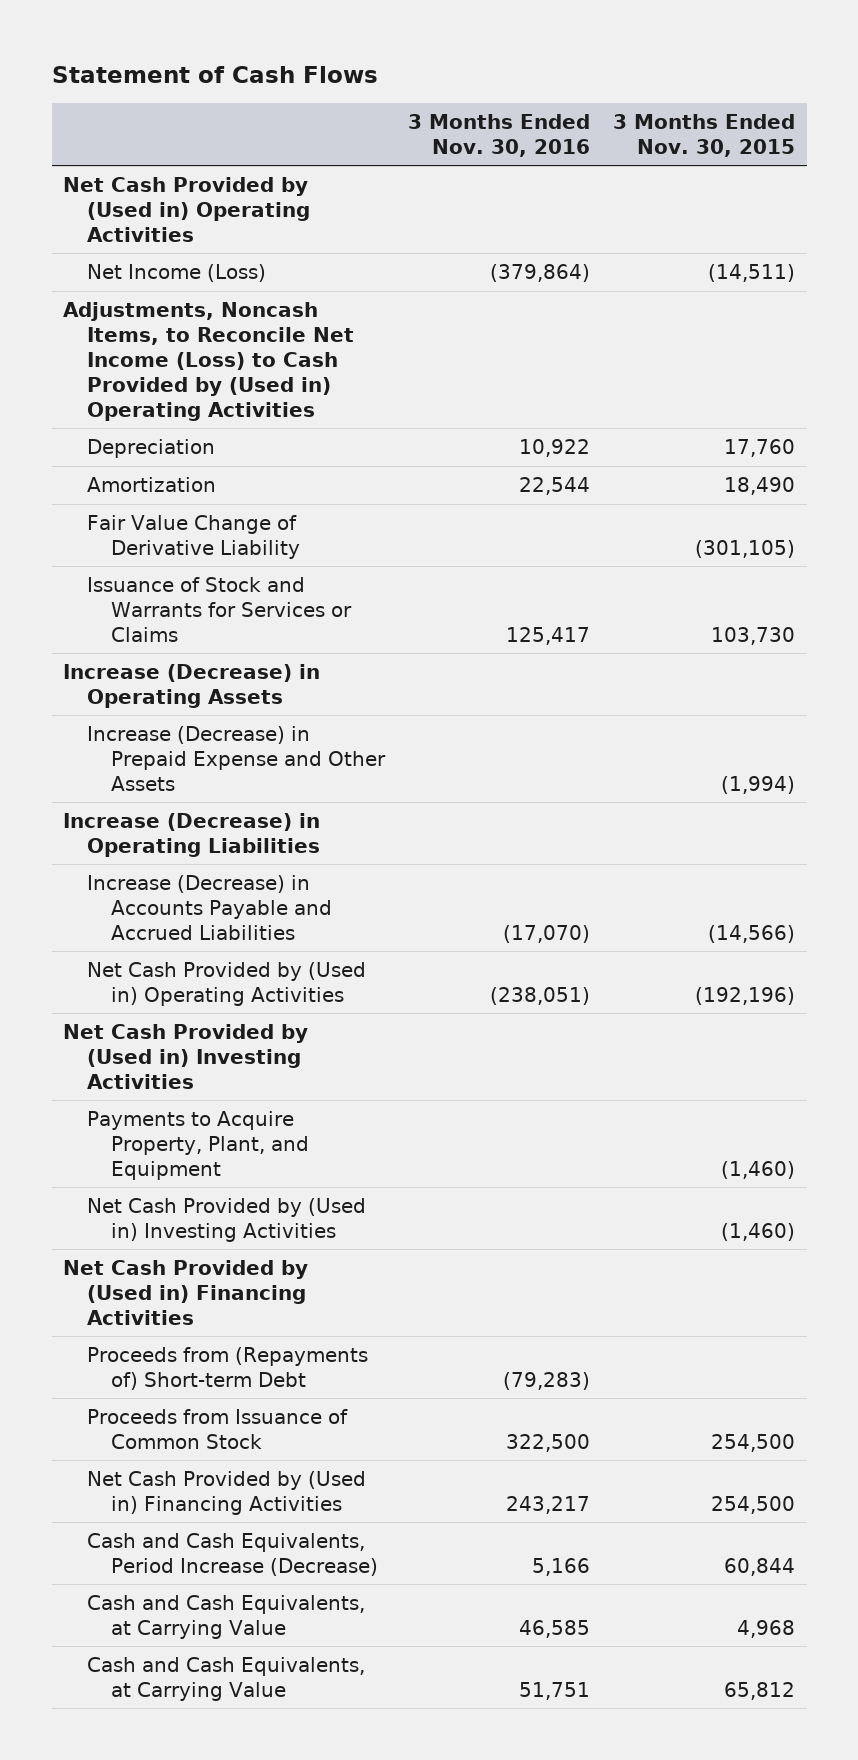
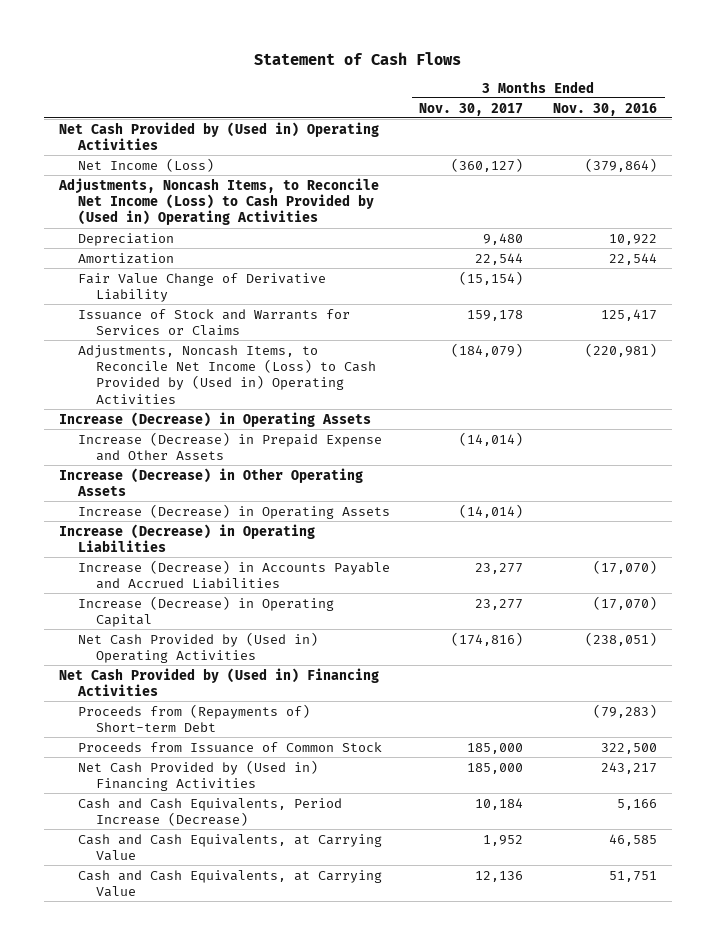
[613,113,796,157] 3 Months Ended Nov. 30, 2015 -> none
none -> [419,102,524,116] Nov. 30, 2017
none -> [77,344,377,404] Adjustments, Noncash Items, to Reconcile Net Income (Loss) to Cash Provided by (Used in) Operating Activities
none -> [59,467,364,496] Increase (Decrease) in Other Operating Assets
none -> [77,503,390,519] Increase (Decrease) in Operating Assets
none -> [77,595,334,627] Increase (Decrease) in Operating Capital
[63,1024,309,1089] Net Cash Provided by (Used in) Investing Activities -> none
[87,1111,310,1180] Payments to Acquire Property, Plant, and Equipment -> none
[87,1198,367,1242] Net Cash Provided by (Used in) Investing Activities -> none

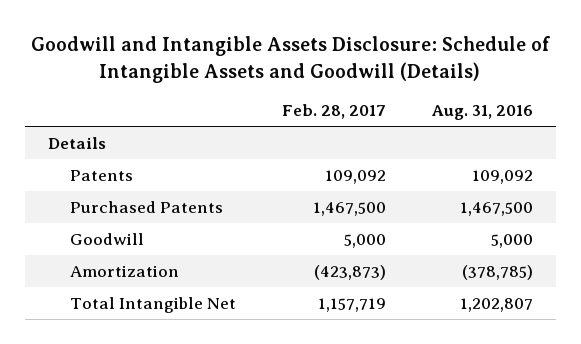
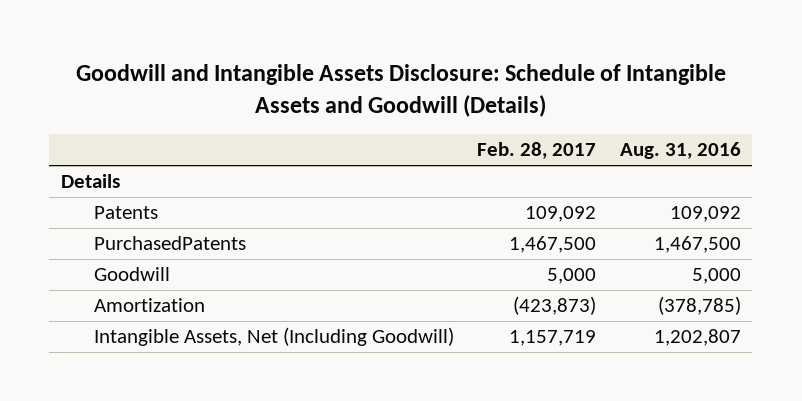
[70,200,224,213] Purchased Patents -> [93,236,246,251] PurchasedPatents
[70,296,237,313] Total Intangible Net -> [93,327,454,347] Intangible Assets, Net (Including Goodwill)

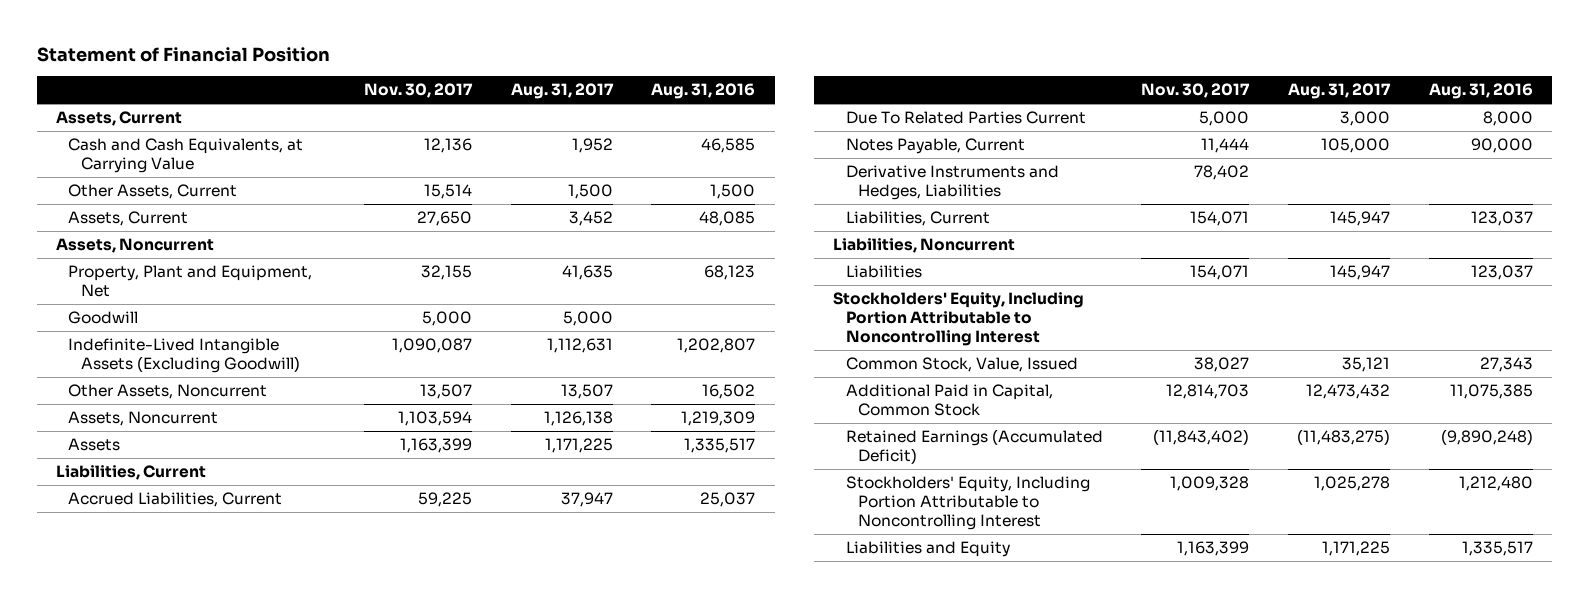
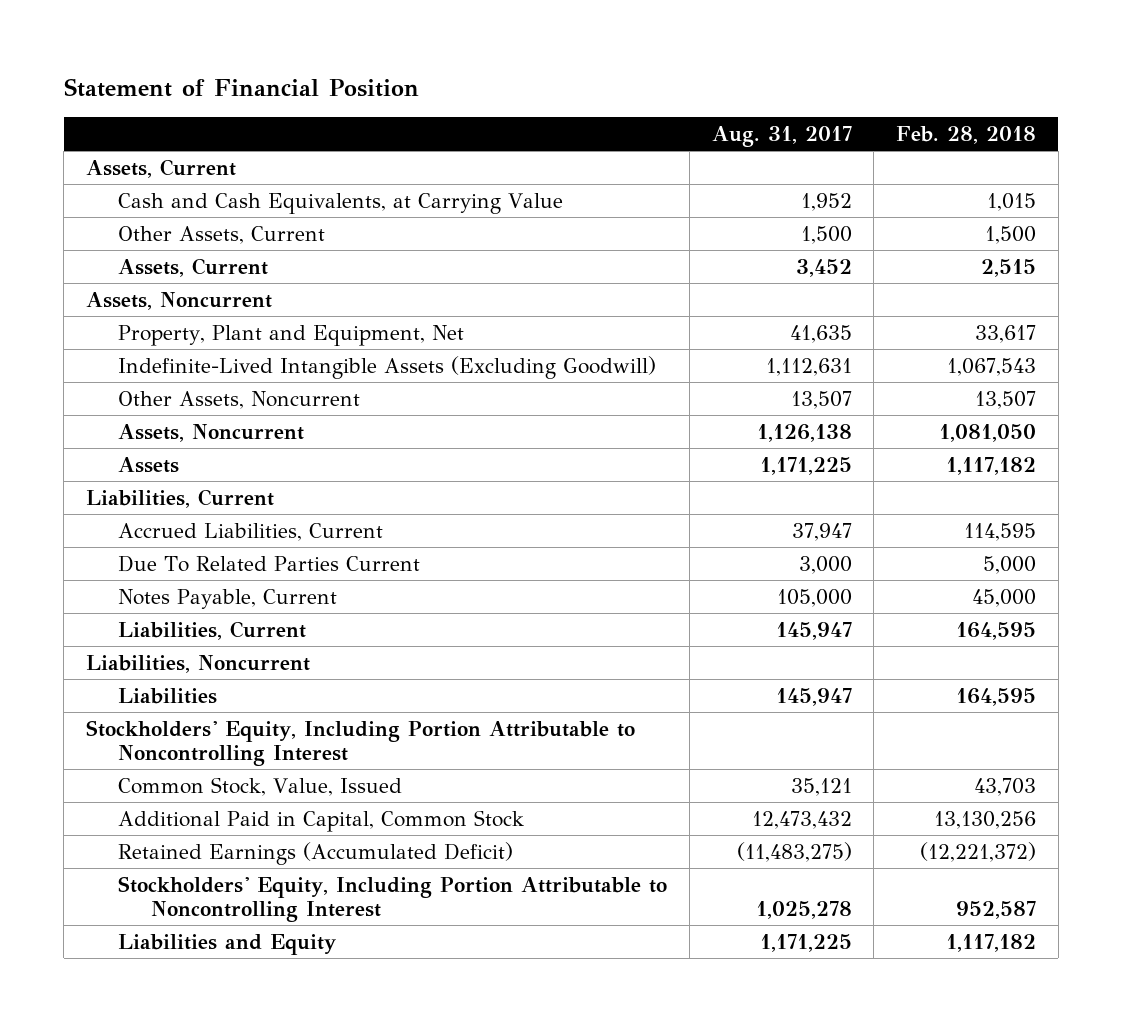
[364,83,474,99] Nov. 30, 2017 -> none
[651,83,756,100] Aug. 31, 2016 -> none
none -> [896,125,1037,144] Feb. 28, 2018
[68,311,139,325] Goodwill -> none
[845,165,1059,201] Derivative Instruments and Hedges, Liabilities -> none

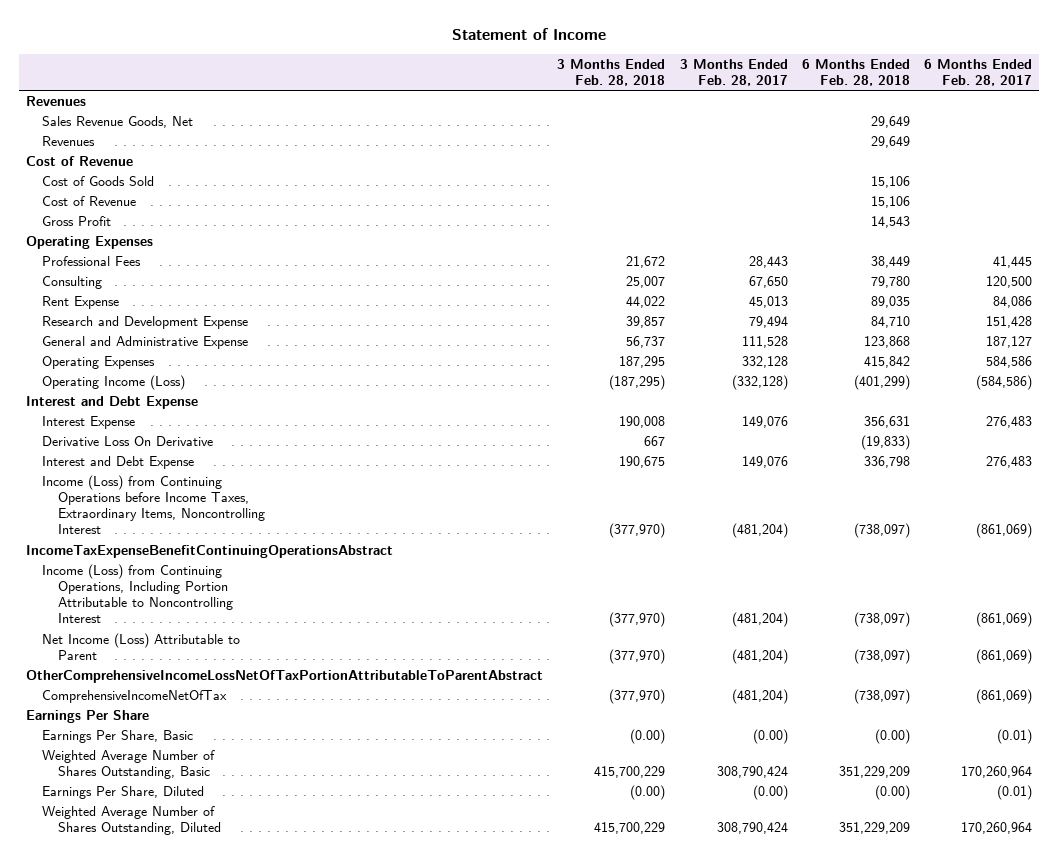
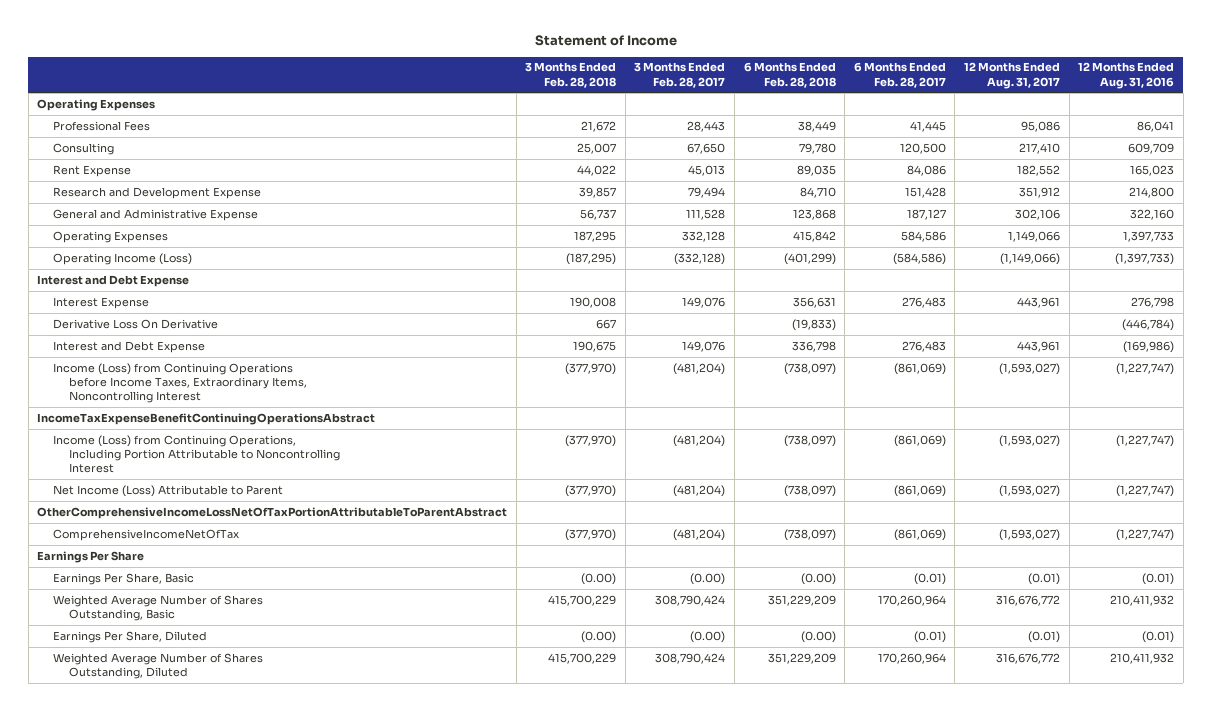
none -> [964,62,1061,89] 12 Months Ended Aug. 31, 2017
none -> [1078,62,1175,89] 12 Months Ended Aug. 31, 2016
[26,95,87,106] Revenues -> none
[42,115,194,128] Sales Revenue Goods, Net -> none
[42,135,96,146] Revenues -> none
[26,155,134,166] Cost of Revenue -> none
[42,175,155,186] Cost of Goods Sold -> none
[42,195,137,206] Cost of Revenue -> none
[42,215,112,226] Gross Profit -> none

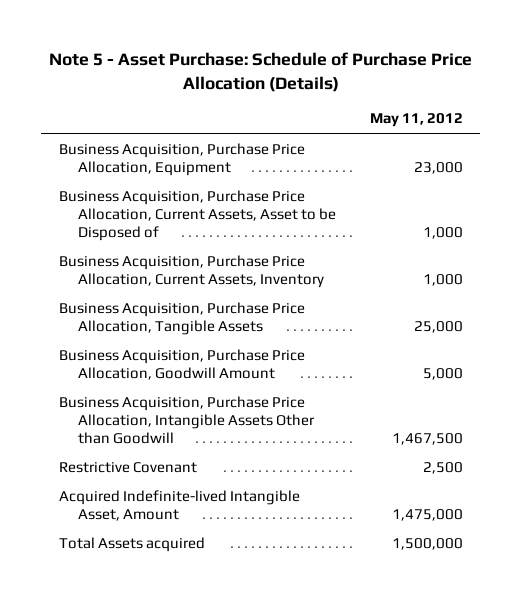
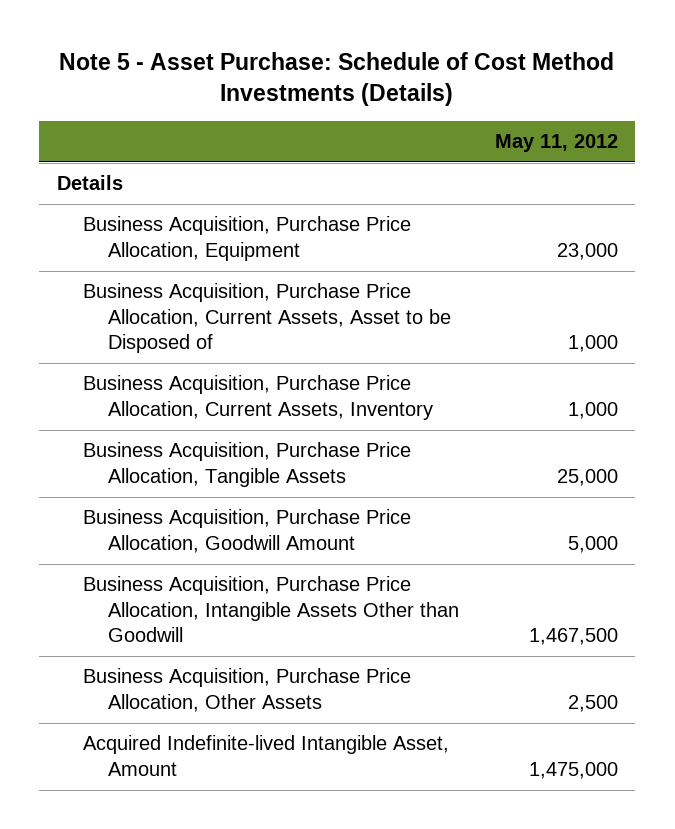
[48,51,472,92] Note 5 - Asset Purchase: Schedule of Purchase Price Allocation (Details) -> [59,52,615,107] Note 5 - Asset Purchase: Schedule of Cost Method Investments (Details)
none -> [57,175,124,191] Details
[58,461,197,473] Restrictive Covenant -> none
none -> [82,668,411,712] Business Acquisition, Purchase Price Allocation, Other Assets
[58,536,205,552] Total Assets acquired -> none

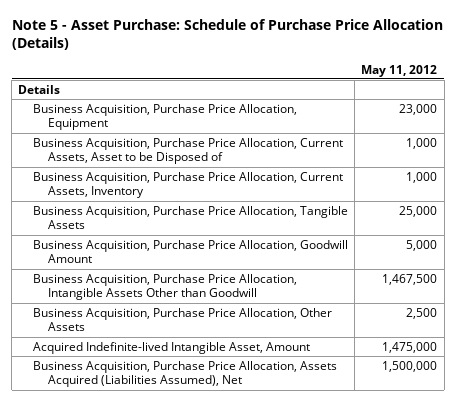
[59,52,615,107] Note 5 - Asset Purchase: Schedule of Cost Method Investments (Details) -> [11,19,443,51] Note 5 - Asset Purchase: Schedule of Purchase Price Allocation (Details)
none -> [33,360,338,388] Business Acquisition, Purchase Price Allocation, Assets Acquired (Liabilities Assumed), Net

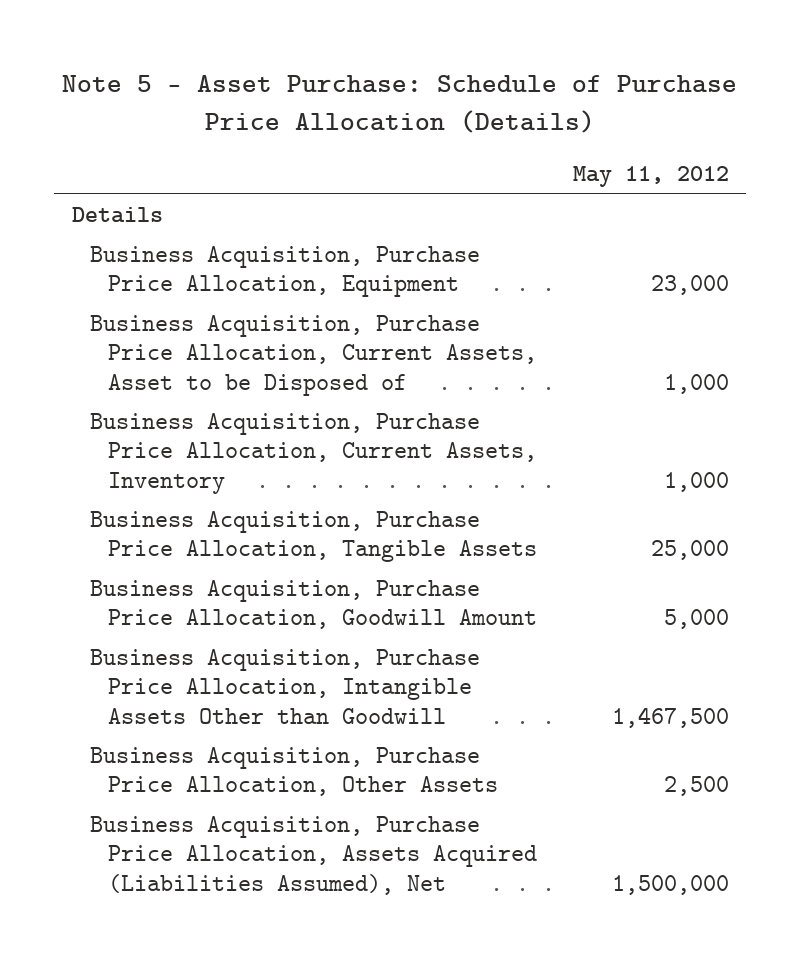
[33,341,311,354] Acquired Indefinite-lived Intangible Asset, Amount -> none

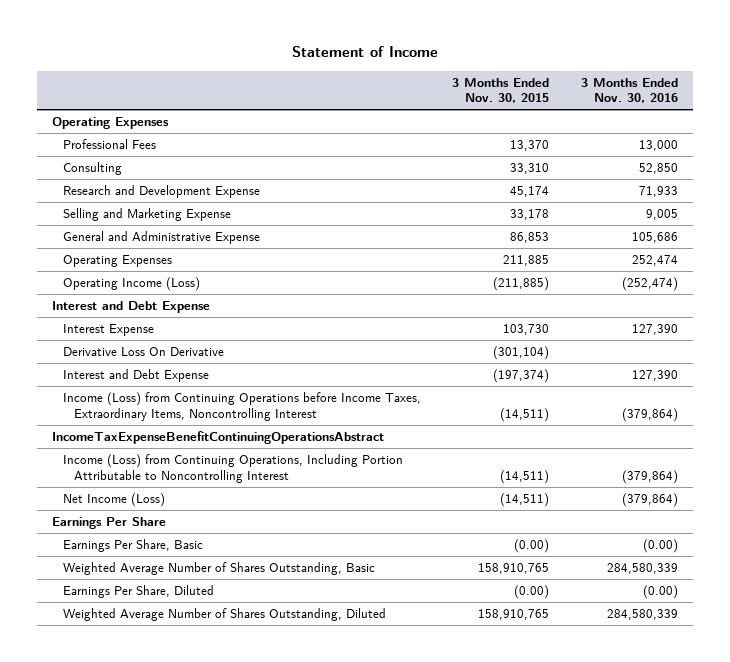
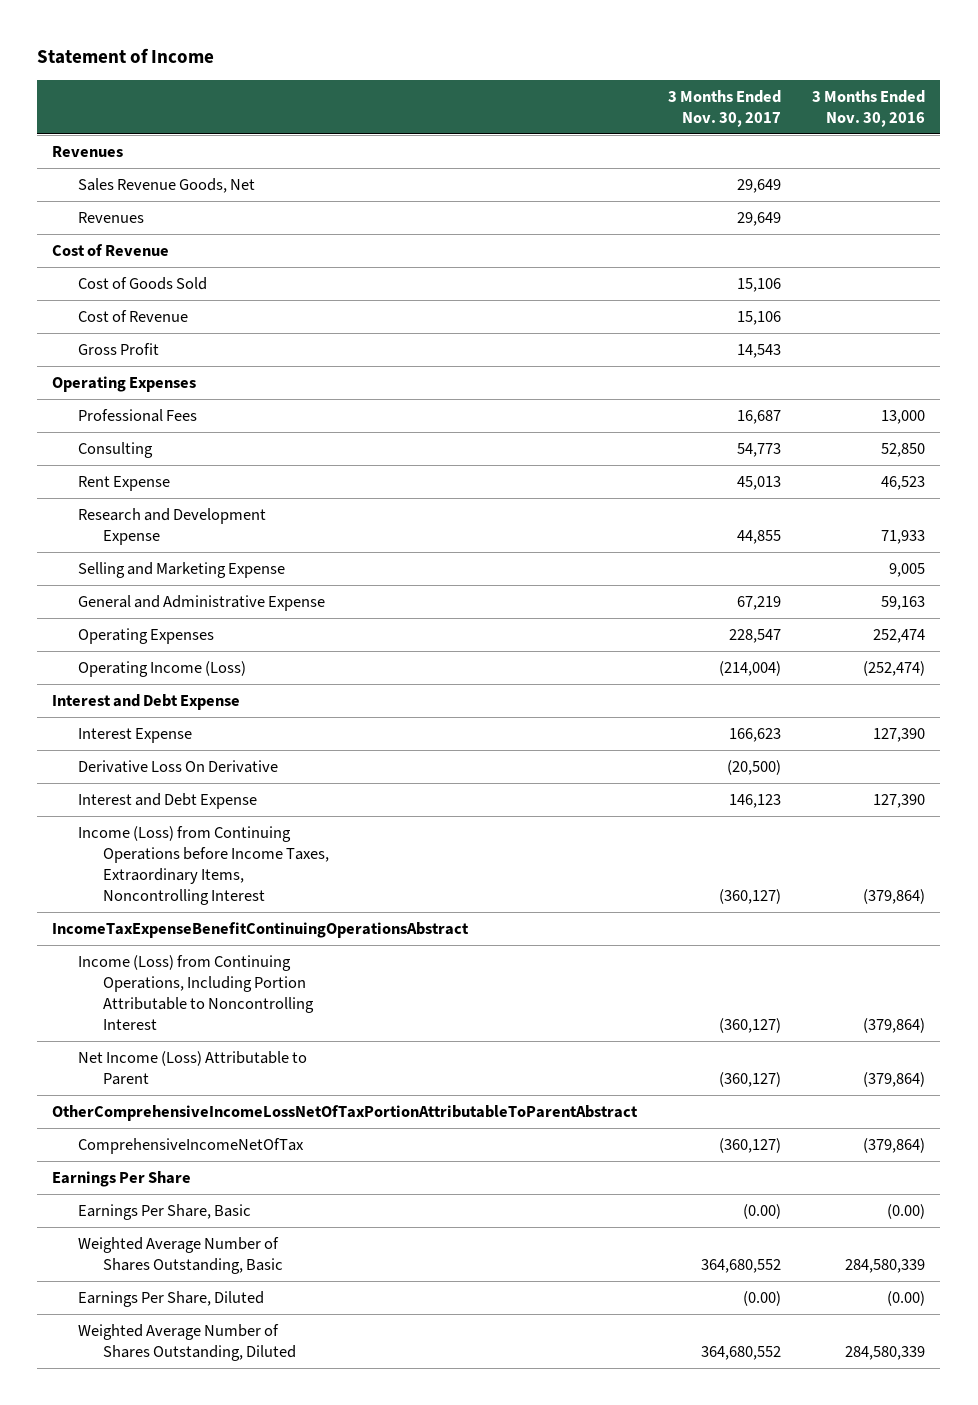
[452,77,550,104] 3 Months Ended Nov. 30, 2015 -> none
none -> [668,89,782,127] 3 Months Ended Nov. 30, 2017
none -> [52,146,124,158] Revenues
none -> [77,178,255,194] Sales Revenue Goods, Net
none -> [77,212,144,224] Revenues
none -> [52,244,170,257] Cost of Revenue
none -> [77,277,207,291] Cost of Goods Sold
none -> [77,310,188,323] Cost of Revenue
none -> [77,343,159,356] Gross Profit
none -> [77,476,170,492] Rent Expense
[631,232,678,244] 105,686 -> [881,596,926,611] 59,163
[63,493,166,508] Net Income (Loss) -> [77,1051,307,1086] Net Income (Loss) Attributable to Parent
none -> [52,1105,639,1122] OtherComprehensiveIncomeLossNetOfTaxPortionAttributableToParentAbstract
none -> [77,1138,304,1155] ComprehensiveIncomeNetOfTax

